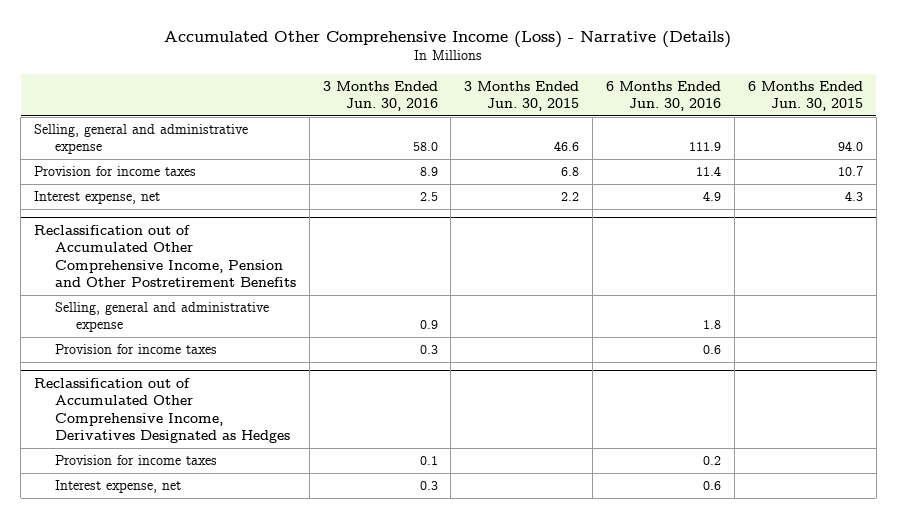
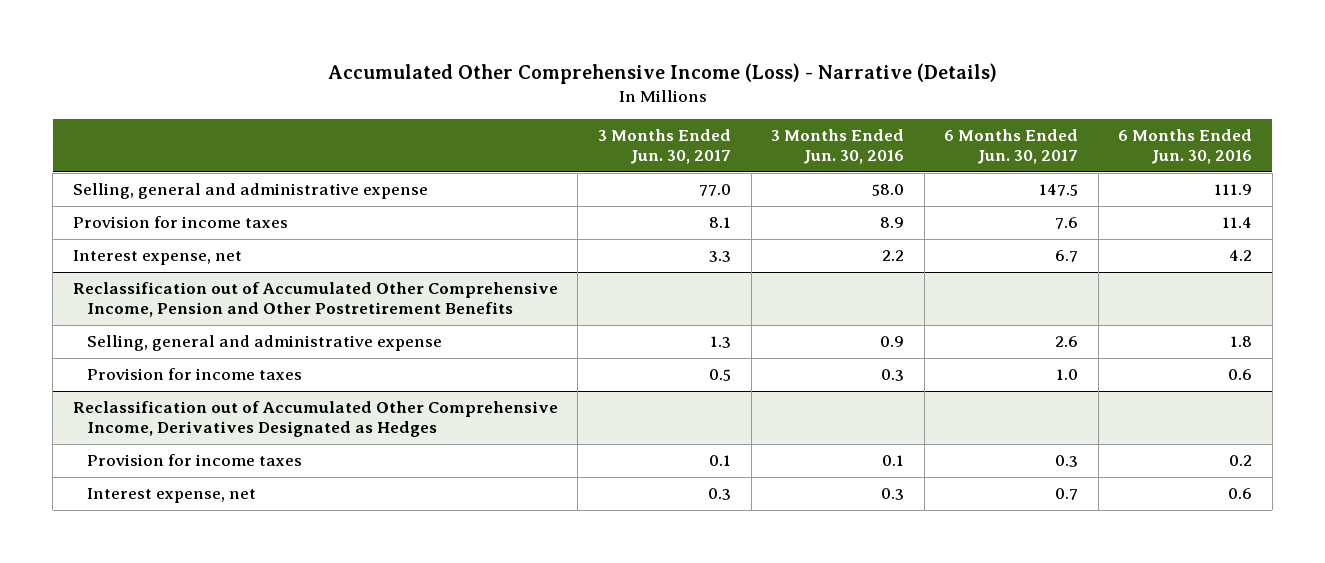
[464,80,580,112] 3 Months Ended Jun. 30, 2015 -> none
[747,80,863,112] 6 Months Ended Jun. 30, 2015 -> none
none -> [597,129,731,165] 3 Months Ended Jun. 30, 2017
none -> [944,129,1079,165] 6 Months Ended Jun. 30, 2017
[419,192,438,202] 2.5 -> [882,250,905,262] 2.2
[703,191,722,202] 4.9 -> [1229,250,1253,262] 4.2

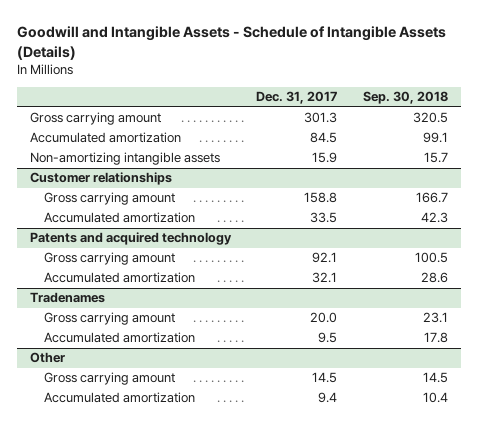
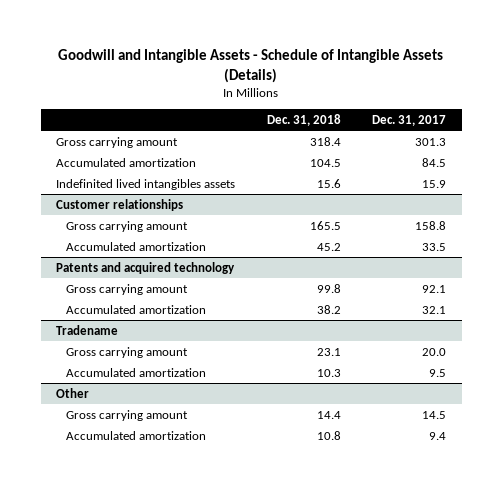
[363,91,449,105] Sep. 30, 2018 -> none
none -> [266,113,341,126] Dec. 31, 2018
[29,152,220,166] Non-amortizing intangible assets -> [56,178,236,190] Indefinited lived intangibles assets
[29,292,105,304] Tradenames -> none
none -> [56,324,119,335] Tradename

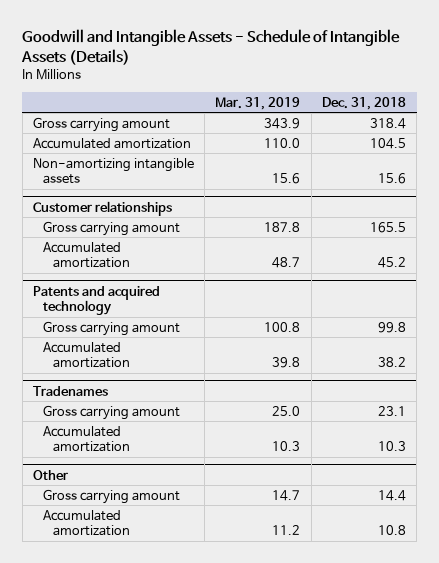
[372,114,447,126] Dec. 31, 2017 -> none
none -> [215,96,301,110] Mar. 31, 2019
[56,178,236,190] Indefinited lived intangibles assets -> [32,157,194,185] Non-amortizing intangible assets
[56,324,119,335] Tradename -> none
none -> [32,385,108,396] Tradenames

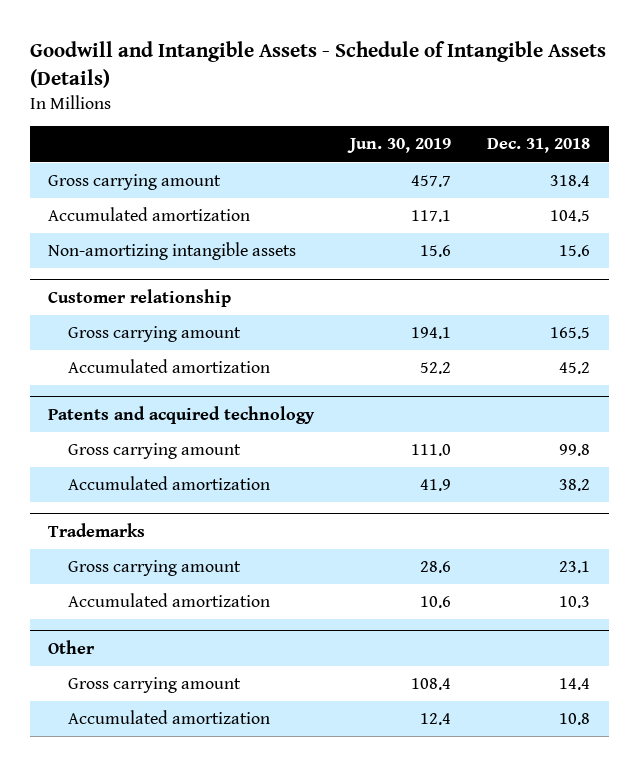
[215,96,301,110] Mar. 31, 2019 -> none
none -> [347,138,452,154] Jun. 30, 2019
[32,200,172,216] Customer relationships -> [47,288,231,307] Customer relationship
[32,385,108,396] Tradenames -> [47,522,145,537] Trademarks

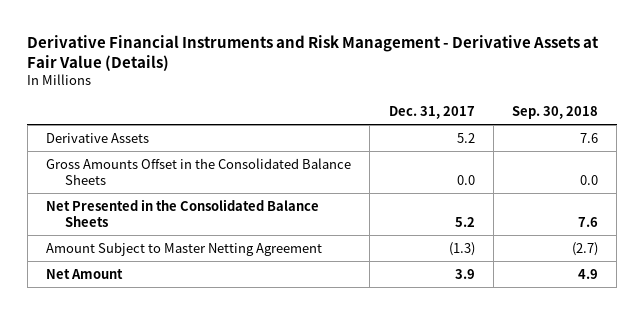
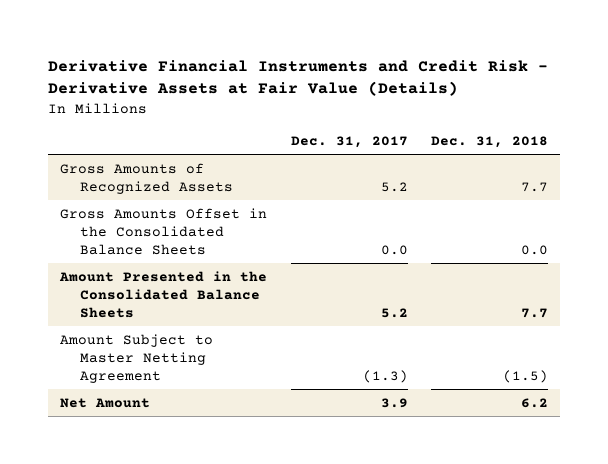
[27,34,600,71] Derivative Financial Instruments and Risk Management - Derivative Assets at Fair Value (Details) -> [48,59,549,97] Derivative Financial Instruments and Credit Risk - Derivative Assets at Fair Value (Details)
[512,106,599,120] Sep. 30, 2018 -> none
none -> [431,135,549,148] Dec. 31, 2018
[46,132,150,143] Derivative Assets -> [59,162,234,194] Gross Amounts of Recognized Assets
[46,198,320,227] Net Presented in the Consolidated Balance Sheets -> [58,270,267,318] Amount Presented in the Consolidated Balance Sheets

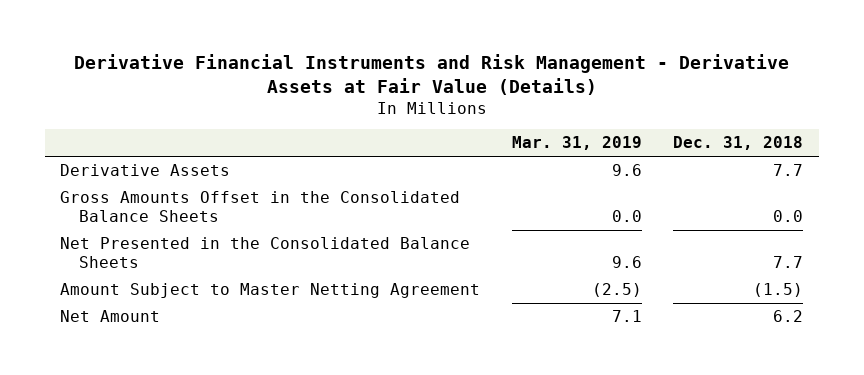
[48,59,549,97] Derivative Financial Instruments and Credit Risk - Derivative Assets at Fair Value (Details) -> [73,53,789,95] Derivative Financial Instruments and Risk Management - Derivative Assets at Fair Value (Details)
[290,135,408,148] Dec. 31, 2017 -> none
none -> [511,136,642,151] Mar. 31, 2019
[59,162,234,194] Gross Amounts of Recognized Assets -> [60,164,231,177] Derivative Assets
[58,270,267,318] Amount Presented in the Consolidated Balance Sheets -> [60,237,471,269] Net Presented in the Consolidated Balance Sheets

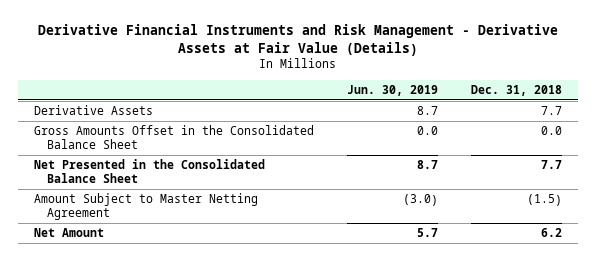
[511,136,642,151] Mar. 31, 2019 -> none
none -> [346,84,438,96] Jun. 30, 2019
[60,191,461,223] Gross Amounts Offset in the Consolidated Balance Sheets -> [34,125,315,149] Gross Amounts Offset in the Consolidated Balance Sheet
[60,237,471,269] Net Presented in the Consolidated Balance Sheets -> [34,159,266,183] Net Presented in the Consolidated Balance Sheet

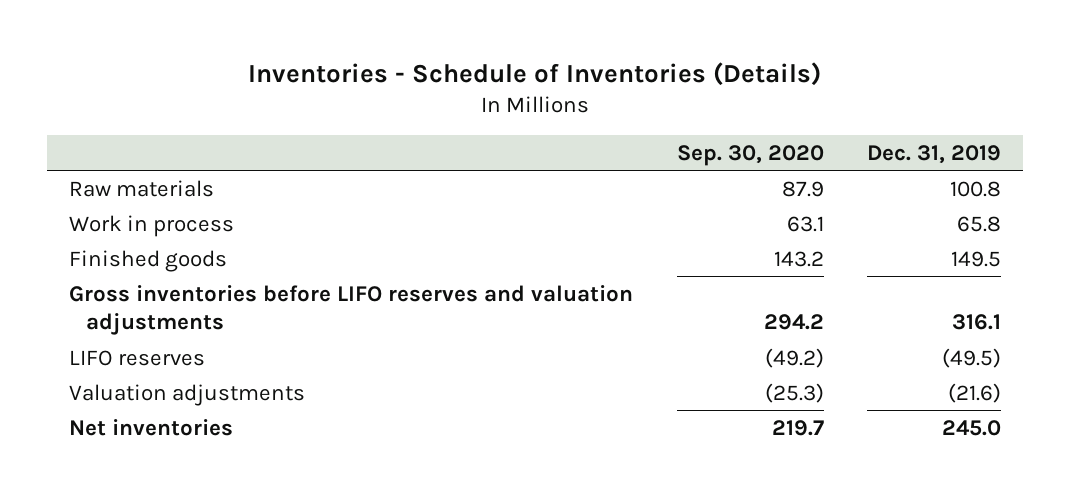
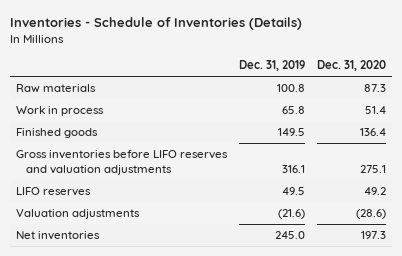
[676,144,824,166] Sep. 30, 2020 -> none
none -> [316,60,386,72] Dec. 31, 2020
[942,347,1002,368] (49.5) -> [281,187,305,196] 49.5

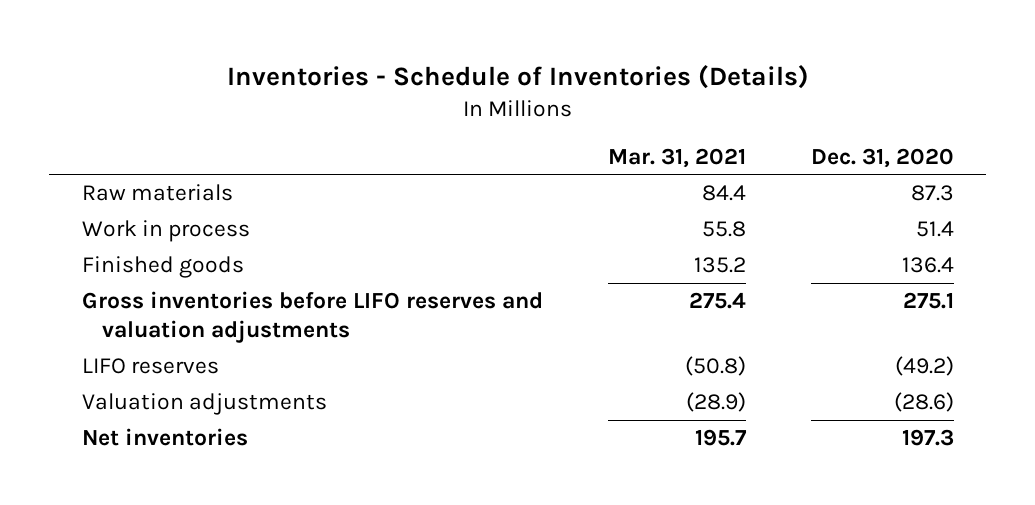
[238,60,305,72] Dec. 31, 2019 -> none
none -> [607,147,746,168] Mar. 31, 2021
[363,187,386,196] 49.2 -> [894,356,954,377] (49.2)

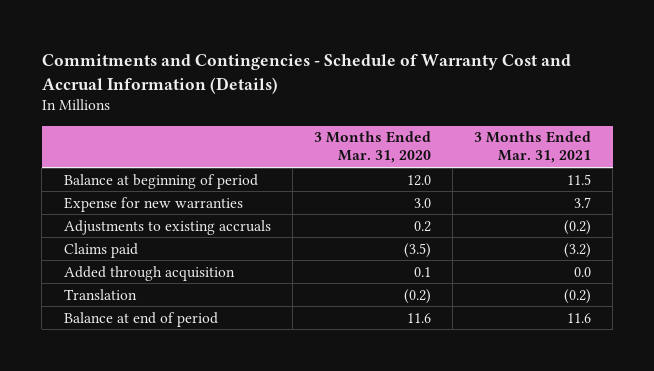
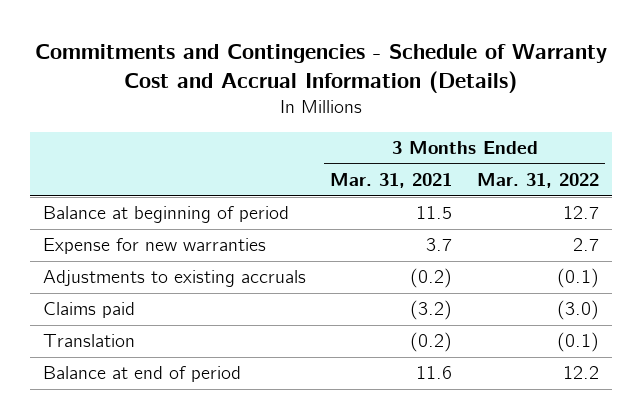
[313,131,431,164] 3 Months Ended Mar. 31, 2020 -> none
none -> [477,173,600,189] Mar. 31, 2022
[63,265,235,281] Added through acquisition -> none

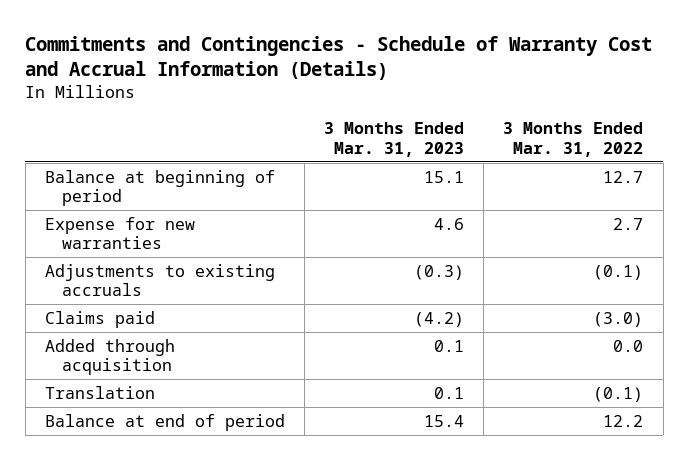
[330,173,453,189] Mar. 31, 2021 -> none
none -> [324,122,465,157] 3 Months Ended Mar. 31, 2023
none -> [45,338,176,376] Added through acquisition

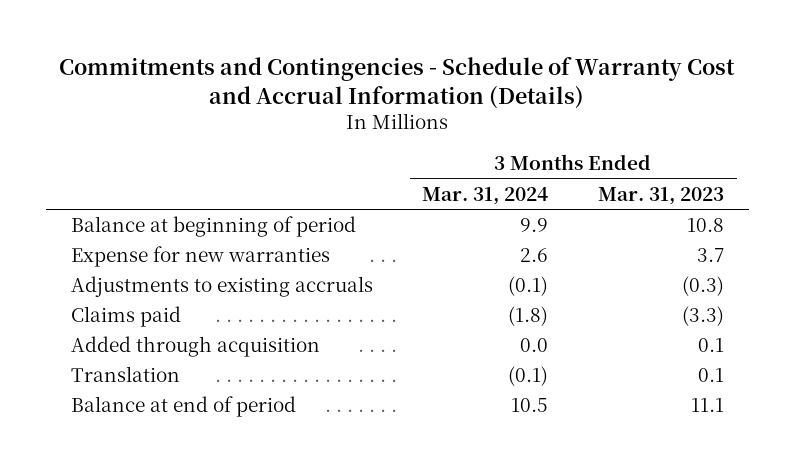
[503,122,644,157] 3 Months Ended Mar. 31, 2022 -> none
none -> [422,186,549,205] Mar. 31, 2024
[424,170,465,183] 15.1 -> [687,218,725,233] 10.8
[434,217,465,230] 4.6 -> [697,248,725,263] 3.7
[414,311,465,327] (4.2) -> [682,306,725,327] (3.3)
[424,414,465,427] 15.4 -> [691,398,725,413] 11.1

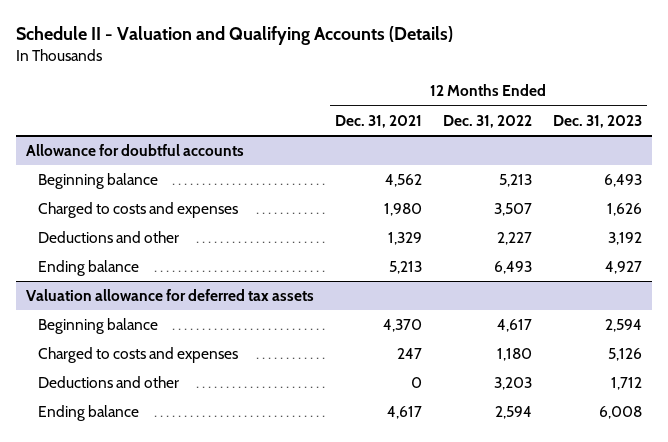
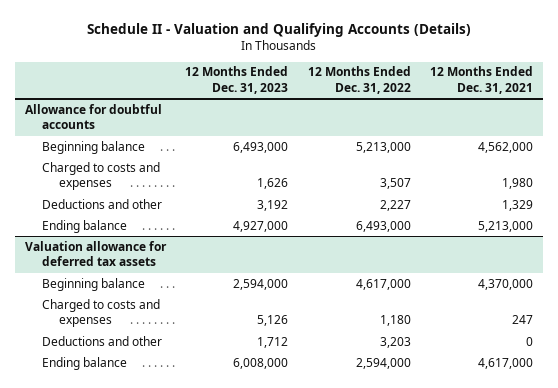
[385,174,423,188] 4,562 -> [478,141,534,153] 4,562,000
[498,174,532,188] 5,213 -> [355,141,411,153] 5,213,000
[603,174,642,188] 6,493 -> [233,141,289,153] 6,493,000
[389,261,423,275] 5,213 -> [478,220,534,232] 5,213,000
[493,261,532,275] 6,493 -> [355,220,411,232] 6,493,000
[604,261,642,275] 4,927 -> [233,220,289,232] 4,927,000
[383,319,423,333] 4,370 -> [478,278,534,290] 4,370,000
[496,319,532,333] 4,617 -> [355,278,411,290] 4,617,000
[604,319,642,333] 2,594 -> [233,278,289,290] 2,594,000
[387,406,423,420] 4,617 -> [478,357,534,369] 4,617,000
[494,406,532,420] 2,594 -> [355,357,411,369] 2,594,000
[598,406,642,420] 6,008 -> [233,357,289,369] 6,008,000

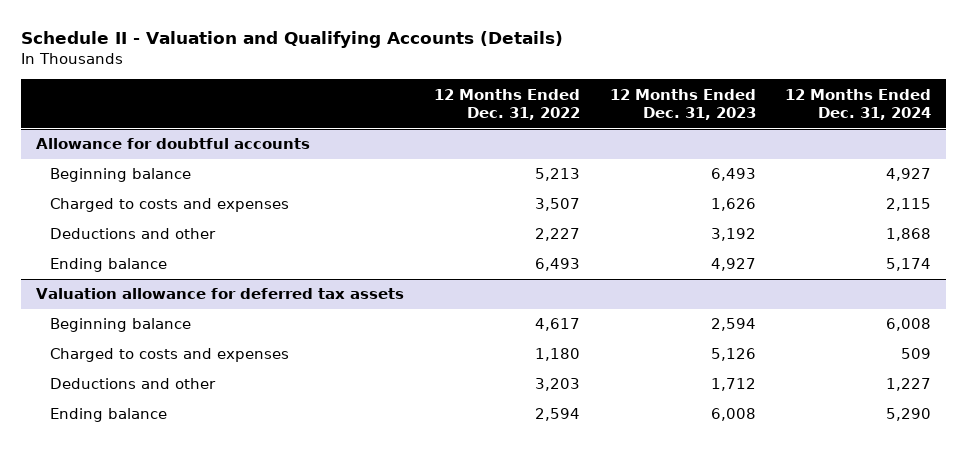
[430,66,534,94] 12 Months Ended Dec. 31, 2021 -> none
none -> [785,88,932,121] 12 Months Ended Dec. 31, 2024
[233,141,289,153] 6,493,000 -> [710,168,756,182] 6,493
[355,141,411,153] 5,213,000 -> [534,168,580,182] 5,213
[233,220,289,232] 4,927,000 -> [710,258,756,272] 4,927
[355,220,411,232] 6,493,000 -> [534,258,580,272] 6,493
[233,278,289,290] 2,594,000 -> [710,318,756,332] 2,594
[355,278,411,290] 4,617,000 -> [534,318,580,332] 4,617
[233,357,289,369] 6,008,000 -> [710,408,756,422] 6,008
[355,357,411,369] 2,594,000 -> [534,408,580,422] 2,594

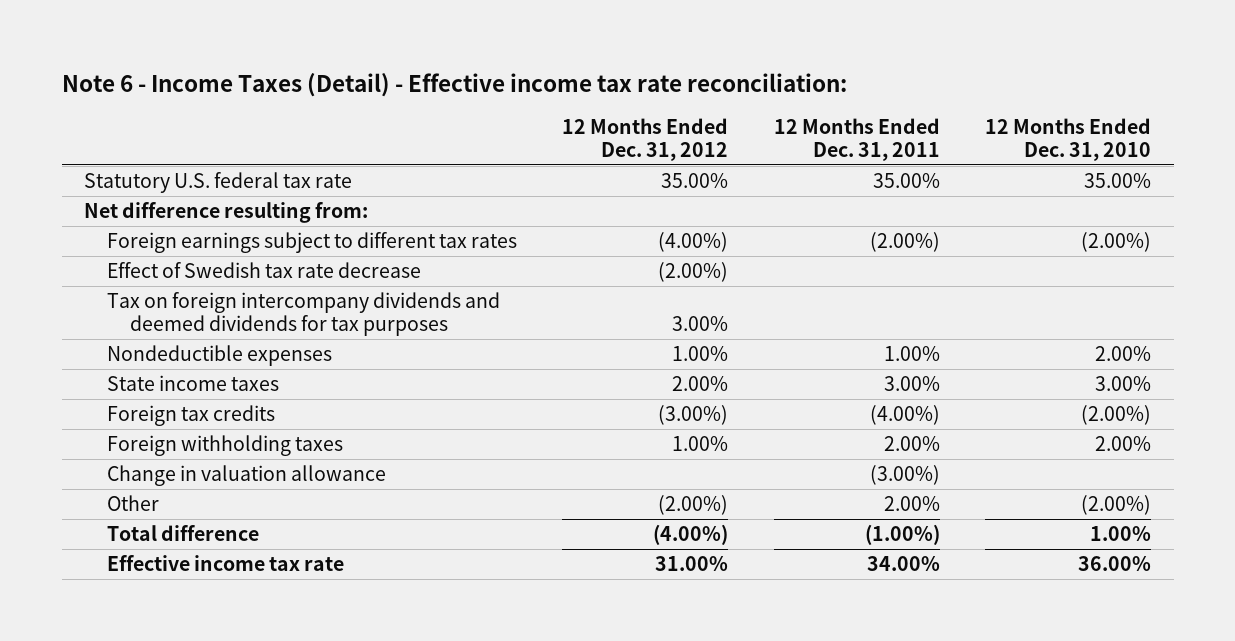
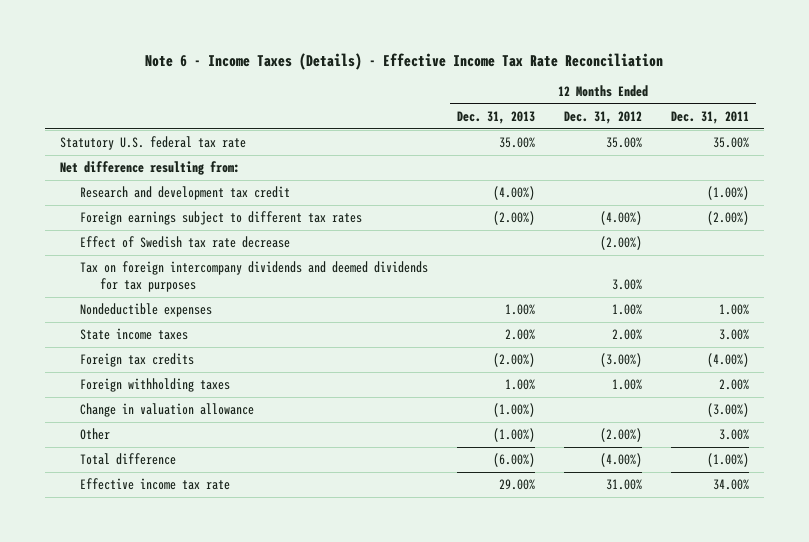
[61,73,847,98] Note 6 - Income Taxes (Detail) - Effective income tax rate reconciliation: -> [145,52,664,70] Note 6 - Income Taxes (Details) - Effective Income Tax Rate Reconciliation
[984,117,1151,161] 12 Months Ended Dec. 31, 2010 -> none
none -> [456,110,535,124] Dec. 31, 2013
none -> [79,186,290,201] Research and development tax credit
[883,496,940,512] 2.00% -> [719,429,750,441] 3.00%

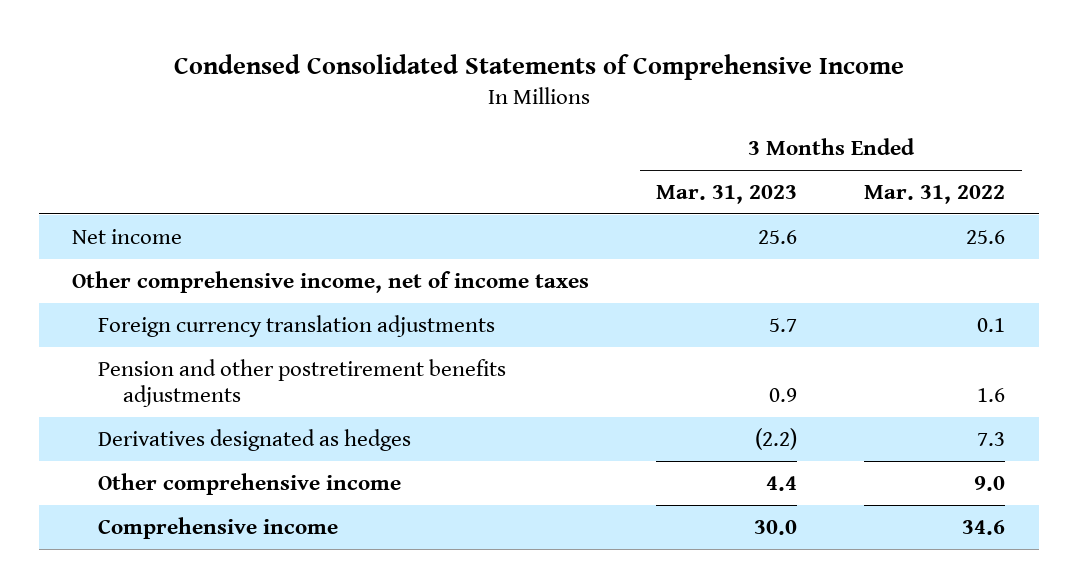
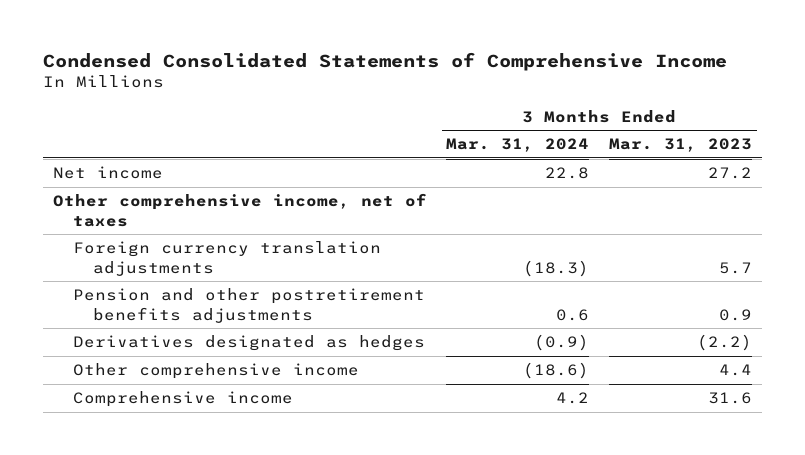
[864,184,1006,204] Mar. 31, 2022 -> none
none -> [446,138,590,153] Mar. 31, 2024
[758,229,798,244] 25.6 -> [707,167,752,180] 27.2
[72,270,590,293] Other comprehensive income, net of income taxes -> [52,193,427,227] Other comprehensive income, net of taxes
[754,519,798,535] 30.0 -> [707,392,752,405] 31.6

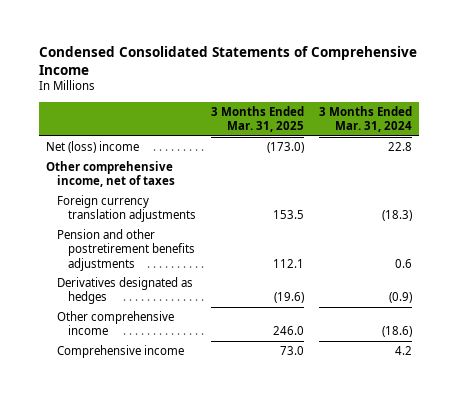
[608,138,752,153] Mar. 31, 2023 -> none
none -> [211,105,305,133] 3 Months Ended Mar. 31, 2025
[52,166,163,180] Net income -> [45,140,139,153] Net (loss) income

